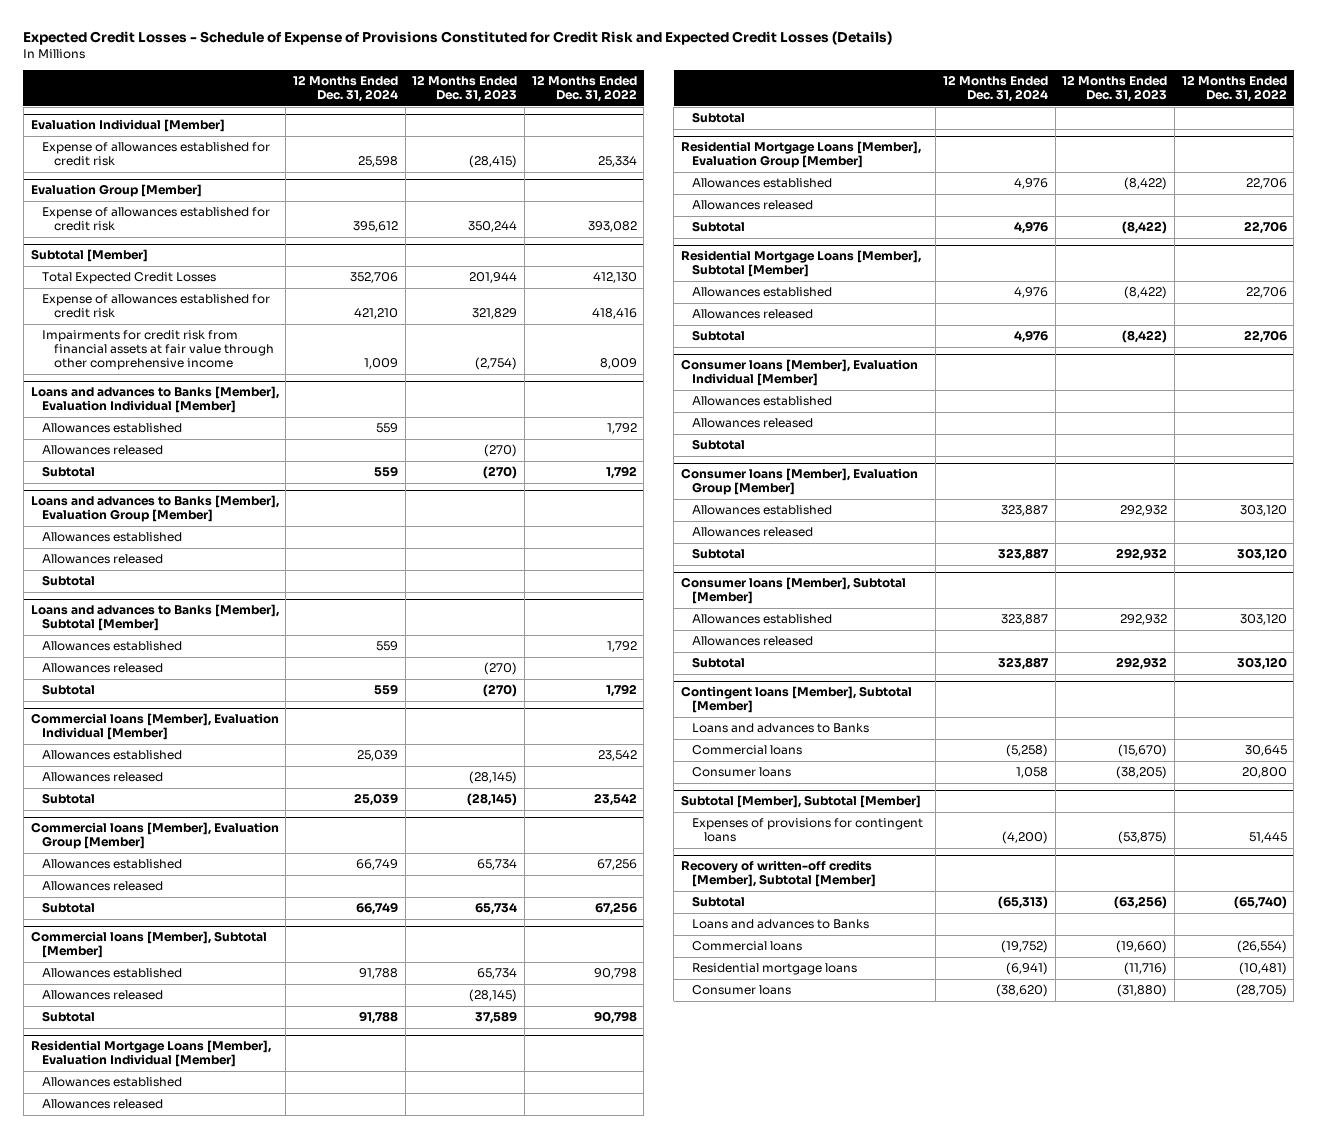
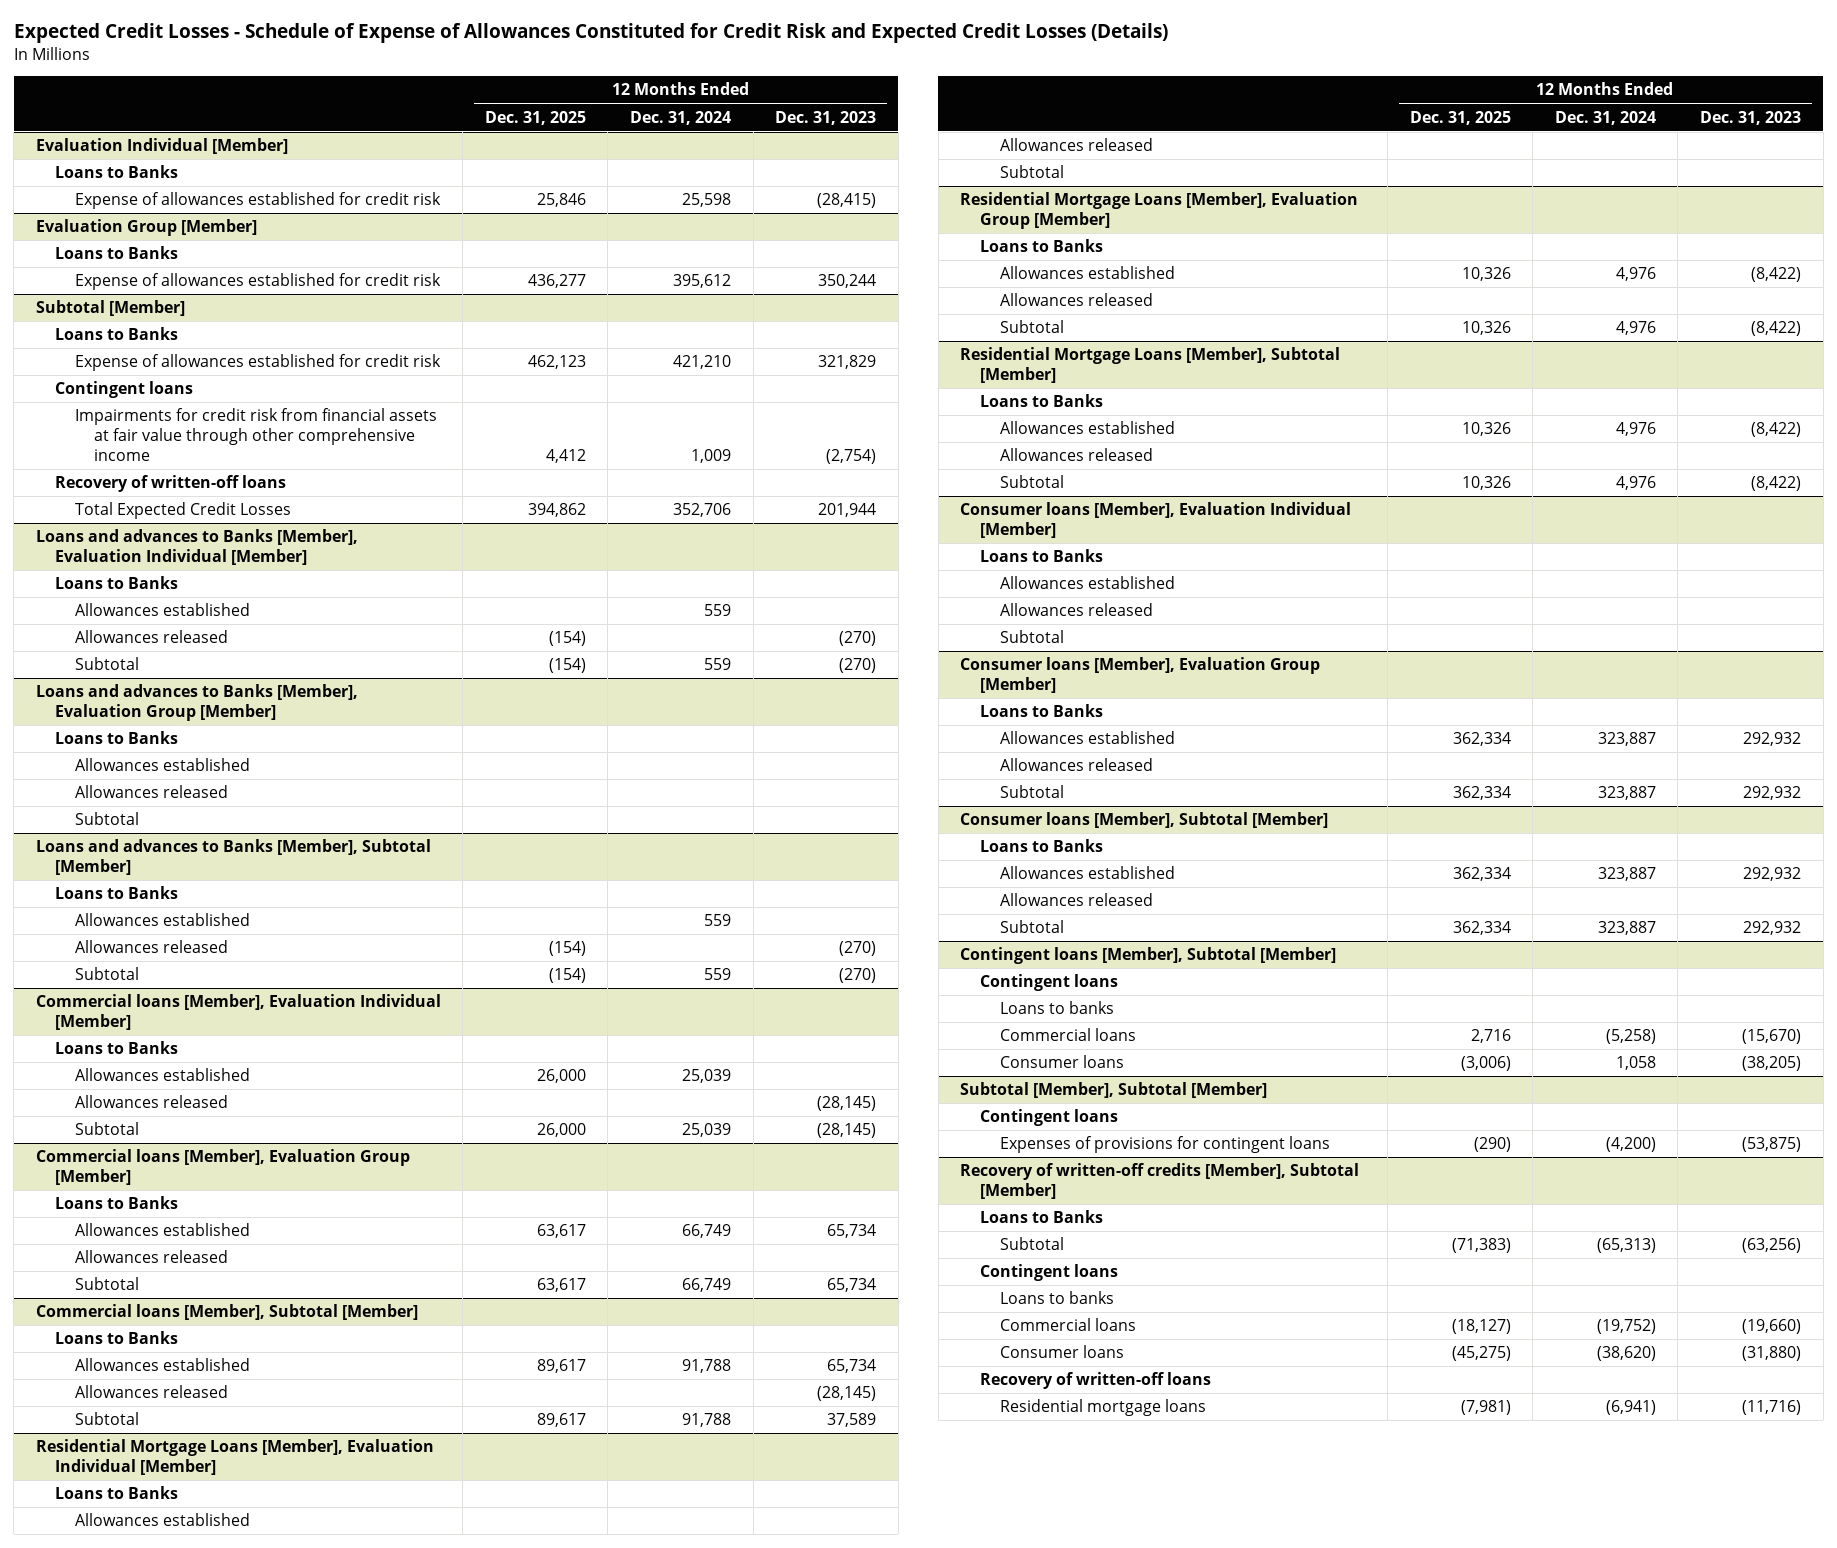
[23,30,893,45] Expected Credit Losses - Schedule of Expense of Provisions Constituted for Credit Risk and Expected Credit Losses (Details) -> [13,23,1168,44] Expected Credit Losses - Schedule of Expense of Allowances Constituted for Credit Risk and Expected Credit Losses (Details)
[531,75,637,103] 12 Months Ended Dec. 31, 2022 -> none
none -> [484,110,586,125] Dec. 31, 2025
none -> [55,165,179,179] Loans to Banks
none -> [55,246,179,260] Loans to Banks
none -> [55,327,179,341] Loans to Banks
none -> [55,381,194,399] Contingent loans
none -> [55,475,287,493] Recovery of written-off loans
[42,272,217,285] Total Expected Credit Losses -> [74,502,291,520] Total Expected Credit Losses
none -> [55,576,179,590] Loans to Banks
none -> [55,731,179,745] Loans to Banks
none -> [55,886,179,900] Loans to Banks
none -> [55,1041,179,1055] Loans to Banks
none -> [55,1196,179,1210] Loans to Banks
none -> [55,1331,179,1345] Loans to Banks
none -> [55,1486,179,1500] Loans to Banks
none -> [979,239,1103,253] Loans to Banks
none -> [979,394,1103,408] Loans to Banks
none -> [979,549,1103,563] Loans to Banks
none -> [979,704,1103,718] Loans to Banks
none -> [979,839,1103,853] Loans to Banks
none -> [979,974,1118,992] Contingent loans
[692,723,870,734] Loans and advances to Banks -> [999,1001,1114,1015] Loans to banks
none -> [979,1109,1118,1127] Contingent loans
none -> [979,1210,1103,1224] Loans to Banks
none -> [979,1264,1118,1282] Contingent loans
[692,919,870,930] Loans and advances to Banks -> [999,1291,1114,1305] Loans to banks
none -> [979,1372,1211,1390] Recovery of written-off loans
[692,963,858,976] Residential mortgage loans -> [999,1399,1206,1417] Residential mortgage loans

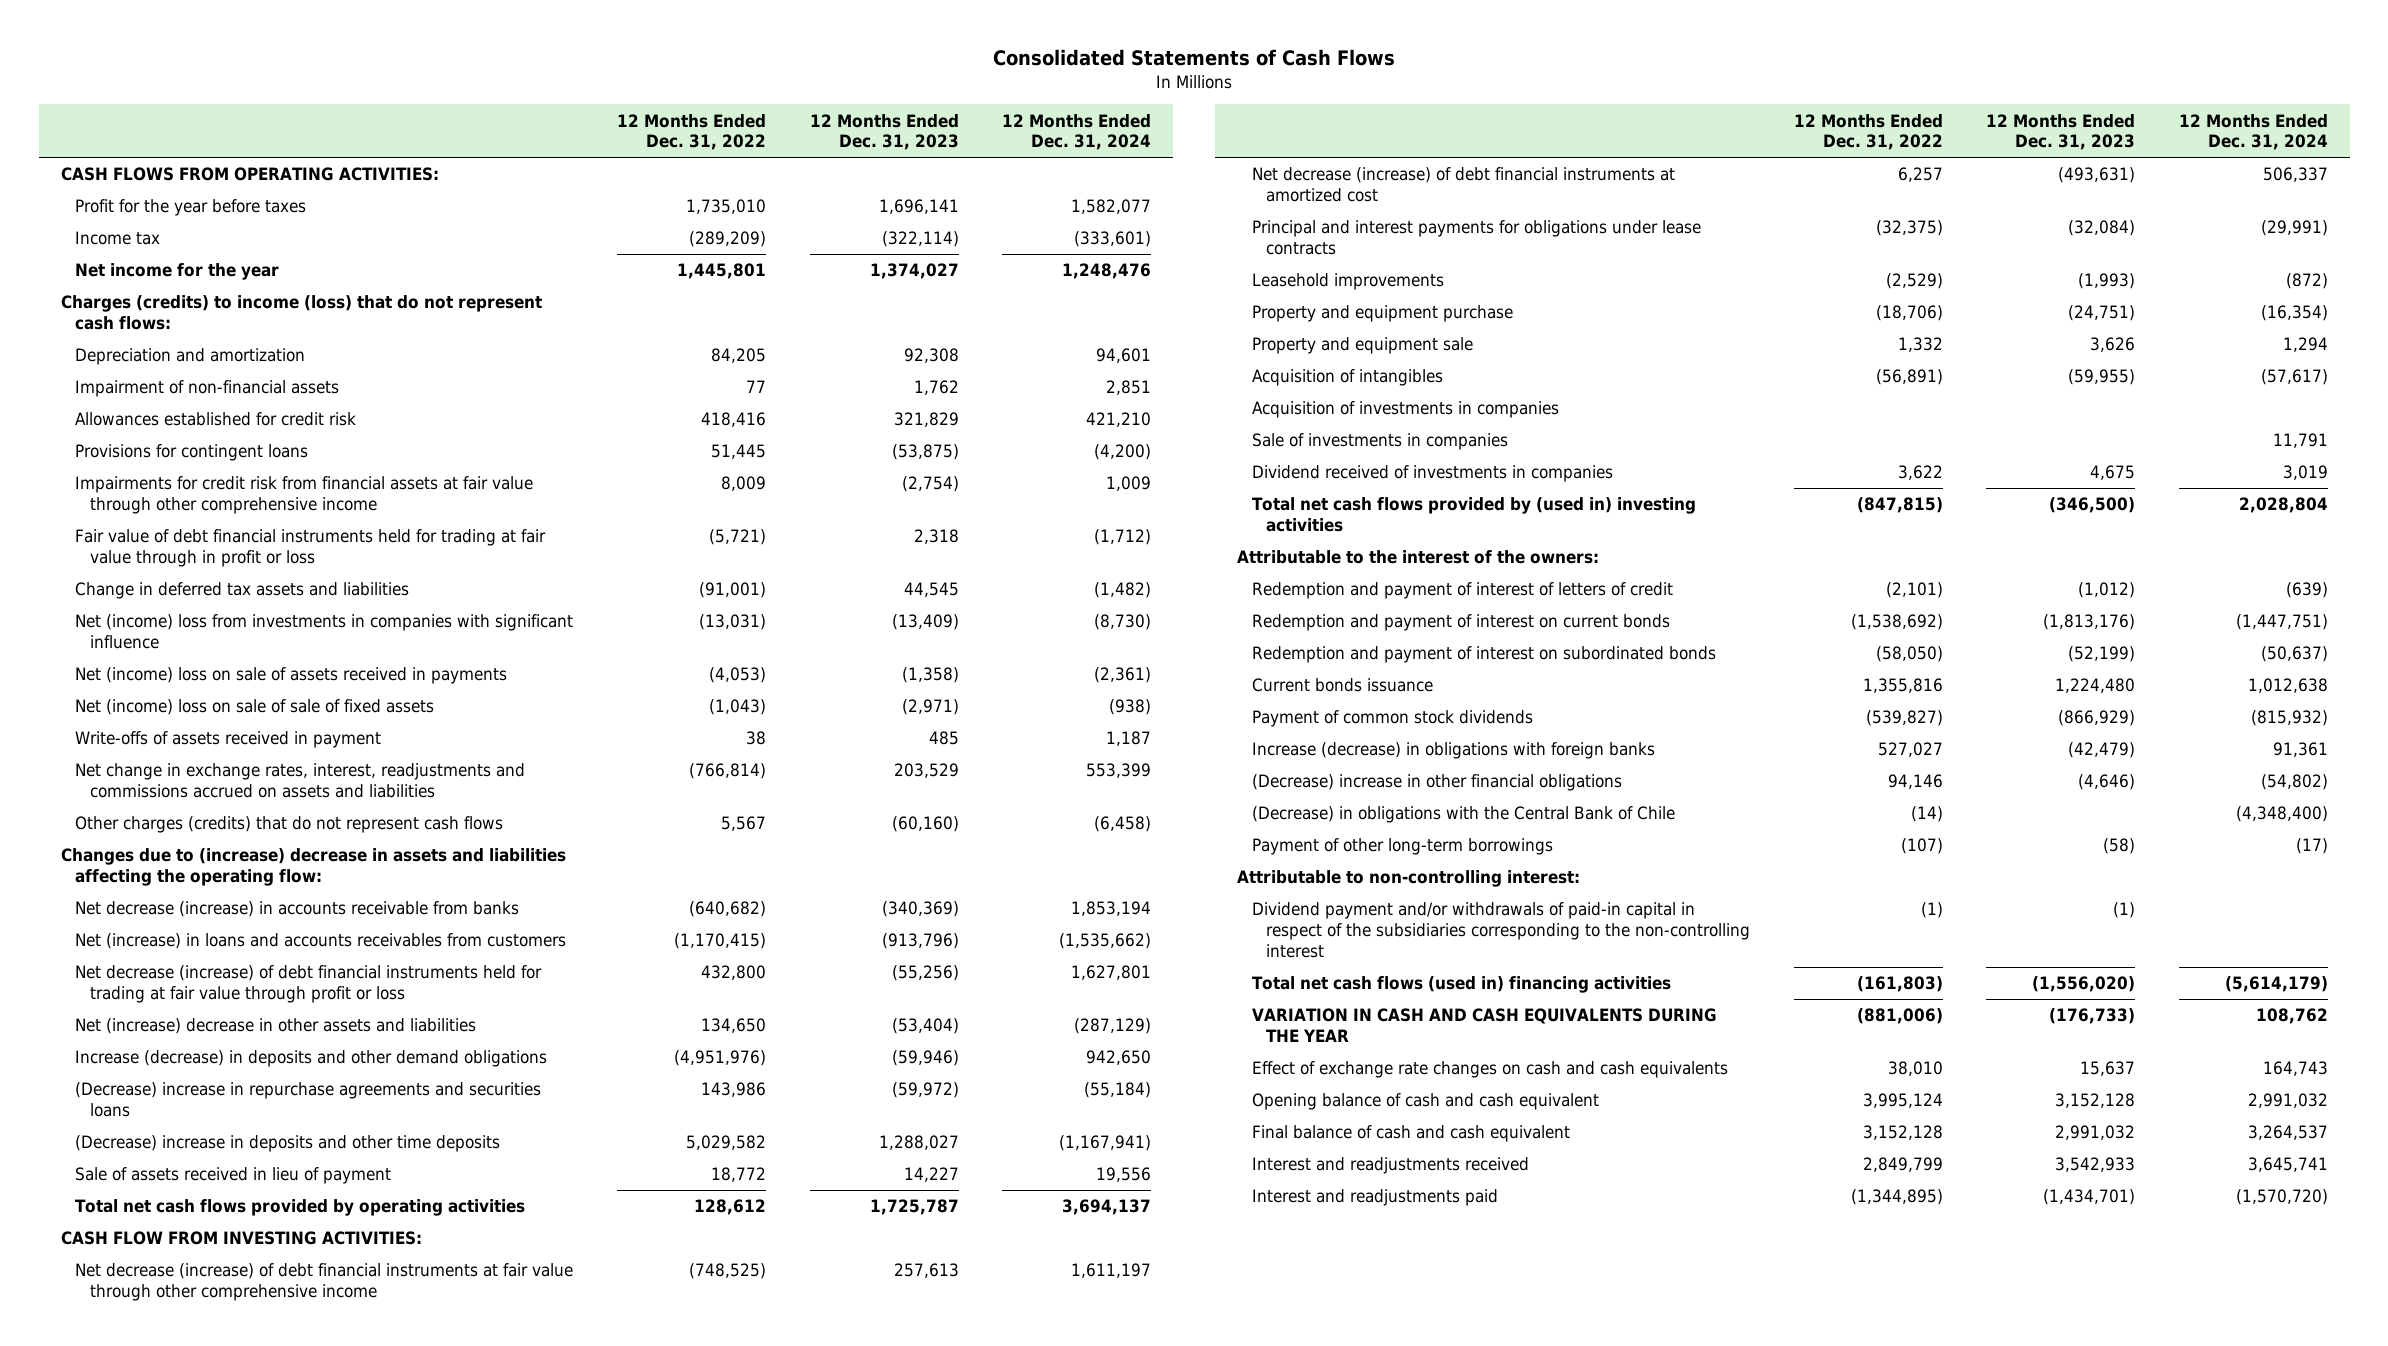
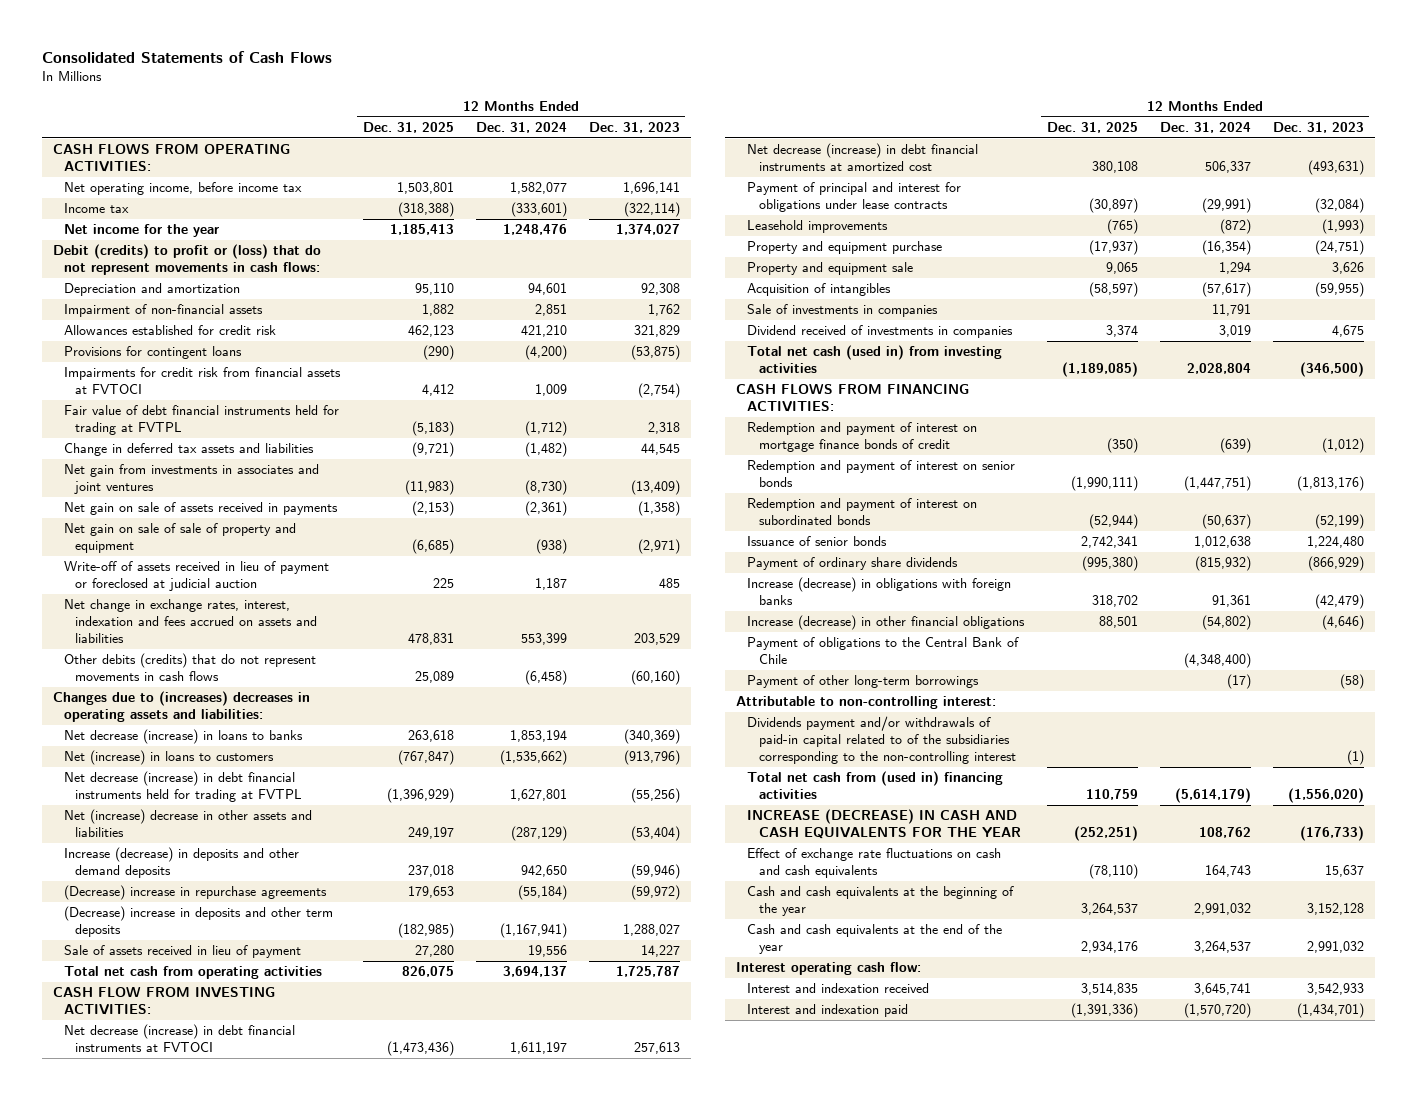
[617,113,767,151] 12 Months Ended Dec. 31, 2022 -> none
none -> [362,121,454,133] Dec. 31, 2025
[75,199,307,217] Profit for the year before taxes -> [63,182,302,196] Net operating income, before income tax
[60,295,542,331] Charges (credits) to income (loss) that do not represent cash flows: -> [52,244,321,276] Debit (credits) to profit or (loss) that do not represent movements in cash flows:
[75,476,534,515] Impairments for credit risk from financial assets at fair value through other comprehensive income -> [63,367,341,395] Impairments for credit risk from financial assets at FVTOCI
[75,529,547,568] Fair value of debt financial instruments held for trading at fair value through in profit or loss -> [63,405,339,436] Fair value of debt financial instruments held for trading at FVTPL
[75,614,574,650] Net (income) loss from investments in companies with significant influence -> [63,464,319,495] Net gain from investments in associates and joint ventures
[75,667,508,685] Net (income) loss on sale of assets received in payments -> [63,502,338,516] Net gain on sale of assets received in payments
[75,699,435,716] Net (income) loss on sale of sale of fixed assets -> [63,523,296,554] Net gain on sale of sale of property and equipment
[75,731,382,749] Write-offs of assets received in payment -> [63,561,329,592] Write-off of assets received in lieu of payment or foreclosed at judicial auction
[75,763,526,799] Net change in exchange rates, interest, readjustments and commissions accrued on assets and liabilities -> [63,599,317,643] Net change in exchange rates, interest, indexation and fees accrued on assets and liabilities
[75,816,504,834] Other charges (credits) that do not represent cash flows -> [63,653,316,682] Other debits (credits) that do not represent movements in cash flows
[60,848,566,887] Changes due to (increase) decrease in assets and liabilities affecting the operating flow: -> [52,691,310,723] Changes due to (increases) decreases in operating assets and liabilities:
[75,901,520,918] Net decrease (increase) in accounts receivable from banks -> [63,729,303,745] Net decrease (increase) in loans to banks
[75,933,567,950] Net (increase) in loans and accounts receivables from customers -> [63,750,274,766] Net (increase) in loans to customers
[75,965,543,1004] Net decrease (increase) of debt financial instruments held for trading at fair value through profit or loss -> [63,771,302,803] Net decrease (increase) in debt financial instruments held for trading at FVTPL
[75,1050,548,1068] Increase (decrease) in deposits and other demand obligations -> [63,847,299,879] Increase (decrease) in deposits and other demand deposits
[75,1082,542,1118] (Decrease) increase in repurchase agreements and securities loans -> [63,885,327,901] (Decrease) increase in repurchase agreements
[75,1135,501,1153] (Decrease) increase in deposits and other time deposits -> [63,906,333,938] (Decrease) increase in deposits and other term deposits
[75,1199,526,1217] Total net cash flows provided by operating activities -> [63,966,322,980] Total net cash from operating activities
[75,1263,574,1302] Net decrease (increase) of debt financial instruments at fair value through other comprehensive income -> [63,1024,295,1053] Net decrease (increase) in debt financial instruments at FVTOCI
[1251,167,1675,203] Net decrease (increase) of debt financial instruments at amortized cost -> [747,143,979,172] Net decrease (increase) in debt financial instruments at amortized cost
[1251,220,1701,256] Principal and interest payments for obligations under lease contracts -> [747,182,962,213] Payment of principal and interest for obligations under lease contracts
[1251,401,1559,419] Acquisition of investments in companies -> none
[1236,550,1599,565] Attributable to the interest of the owners: -> none
[1251,497,1696,533] Total net cash flows provided by (used in) investing activities -> [747,345,1003,374] Total net cash (used in) from investing activities
none -> [736,384,970,413] CASH FLOWS FROM FINANCING ACTIVITIES:
[1251,582,1673,600] Redemption and payment of interest of letters of credit -> [747,422,978,453] Redemption and payment of interest on mortgage finance bonds of credit
[1251,614,1670,632] Redemption and payment of interest on current bonds -> [747,460,1016,488] Redemption and payment of interest on senior bonds
[1251,678,1433,693] Current bonds issuance -> [747,536,888,547] Issuance of senior bonds
[1251,710,1533,728] Payment of common stock dividends -> [747,557,959,571] Payment of ordinary share dividends
[1251,774,1622,792] (Decrease) increase in other financial obligations -> [747,615,1026,631] Increase (decrease) in other financial obligations
[1251,806,1675,824] (Decrease) in obligations with the Central Bank of Chile -> [747,637,1020,665] Payment of obligations to the Central Bank of Chile
[1251,902,1751,958] Dividend payment and/or withdrawals of paid-in capital in respect of the subsidiaries corresponding to the non-controlling interest -> [747,716,1016,764] Dividends payment and/or withdrawals of paid-in capital related to of the subsidiaries corresponding to the non-controlling interest
[1251,976,1671,994] Total net cash flows (used in) financing activities -> [747,771,1004,800] Total net cash from (used in) financing activities
[1251,1008,1717,1043] VARIATION IN CASH AND CASH EQUIVALENTS DURING THE YEAR -> [747,809,1021,840] INCREASE (DECREASE) IN CASH AND CASH EQUIVALENTS FOR THE YEAR
[1251,1061,1728,1079] Effect of exchange rate changes on cash and cash equivalents -> [747,848,1002,879] Effect of exchange rate fluctuations on cash and cash equivalents
[1251,1093,1599,1111] Opening balance of cash and cash equivalent -> [747,886,1015,917] Cash and cash equivalents at the beginning of the year
[1251,1125,1570,1143] Final balance of cash and cash equivalent -> [747,924,1003,955] Cash and cash equivalents at the end of the year
none -> [736,962,922,976] Interest operating cash flow:
[1251,1157,1529,1175] Interest and readjustments received -> [747,983,930,994] Interest and indexation received
[1251,1189,1498,1207] Interest and readjustments paid -> [747,1004,909,1018] Interest and indexation paid

